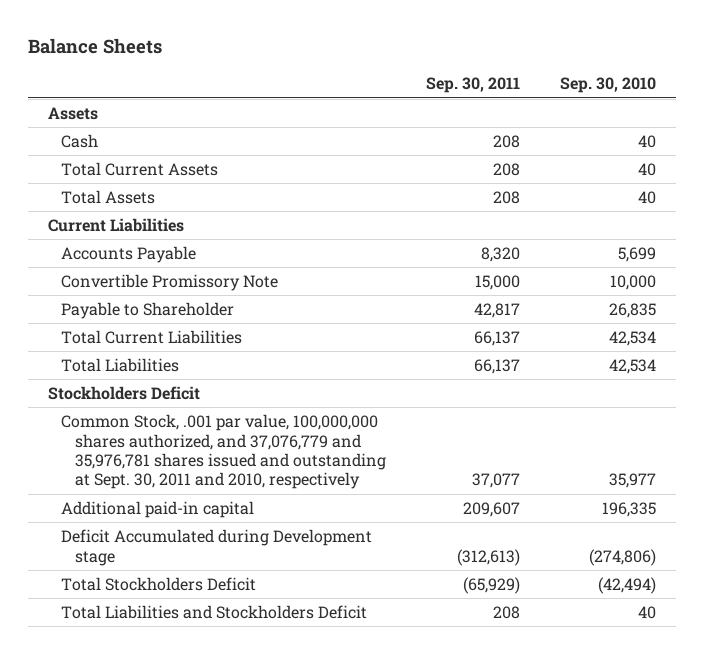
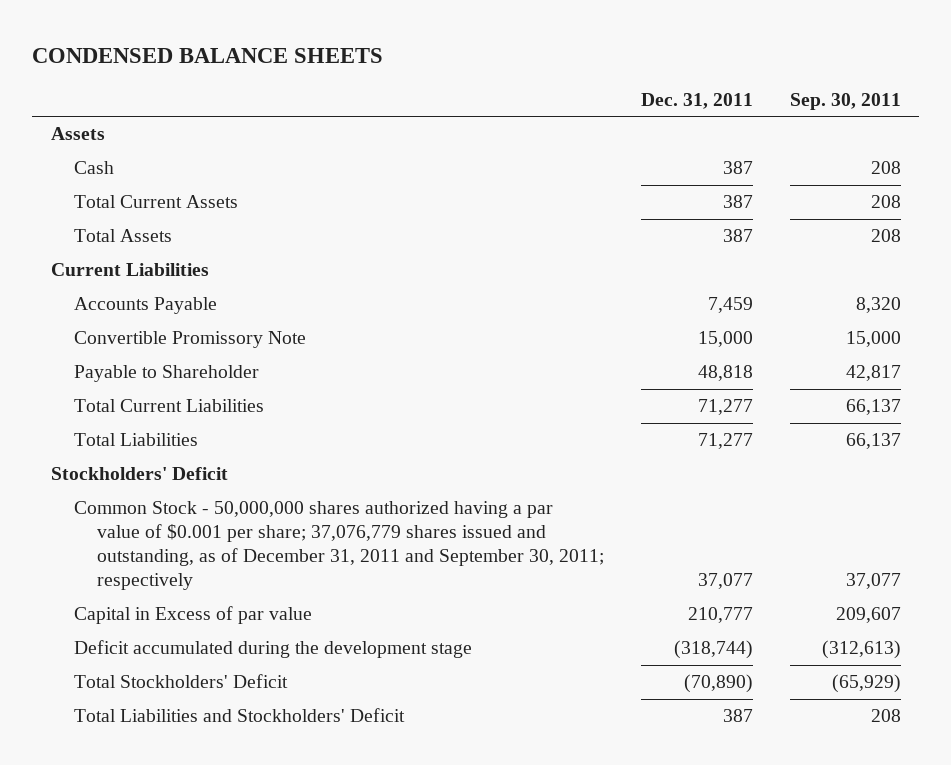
[27,38,162,55] Balance Sheets -> [32,47,384,63] CONDENSED BALANCE SHEETS
[560,77,657,94] Sep. 30, 2010 -> none
none -> [640,92,753,109] Dec. 31, 2011
[48,386,201,401] Stockholders Deficit -> [50,467,228,481] Stockholders' Deficit
[61,414,386,490] Common Stock, .001 par value, 100,000,000 shares authorized, and 37,076,779 and 35,976,781 shares issued and outstanding at Sept. 30, 2011 and 2010, respectively -> [73,501,604,591] Common Stock - 50,000,000 shares authorized having a par value of $0.001 per share; 37,076,779 shares issued and outstanding, as of December 31, 2011 and September 30, 2011; respectively
[61,501,255,519] Additional paid-in capital -> [73,606,312,625] Capital in Excess of par value
[61,529,373,566] Deficit Accumulated during Development stage -> [73,640,472,659] Deficit accumulated during the development stage
[61,577,257,592] Total Stockholders Deficit -> [73,674,288,689] Total Stockholders' Deficit
[61,605,368,620] Total Liabilities and Stockholders Deficit -> [73,708,405,723] Total Liabilities and Stockholders' Deficit

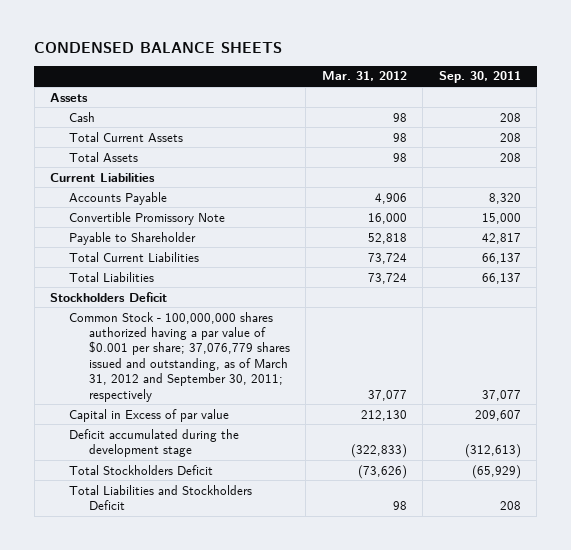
[640,92,753,109] Dec. 31, 2011 -> none
none -> [321,71,407,82] Mar. 31, 2012
[50,467,228,481] Stockholders' Deficit -> [50,291,168,302] Stockholders Deficit
[73,501,604,591] Common Stock - 50,000,000 shares authorized having a par value of $0.001 per share; 37,076,779 shares issued and outstanding, as of December 31, 2011 and September 30, 2011; respectively -> [69,311,290,402] Common Stock - 100,000,000 shares authorized having a par value of $0.001 per share; 37,076,779 shares issued and outstanding, as of March 31, 2012 and September 30, 2011; respectively
[73,674,288,689] Total Stockholders' Deficit -> [69,464,214,475] Total Stockholders Deficit
[73,708,405,723] Total Liabilities and Stockholders' Deficit -> [69,484,253,510] Total Liabilities and Stockholders Deficit

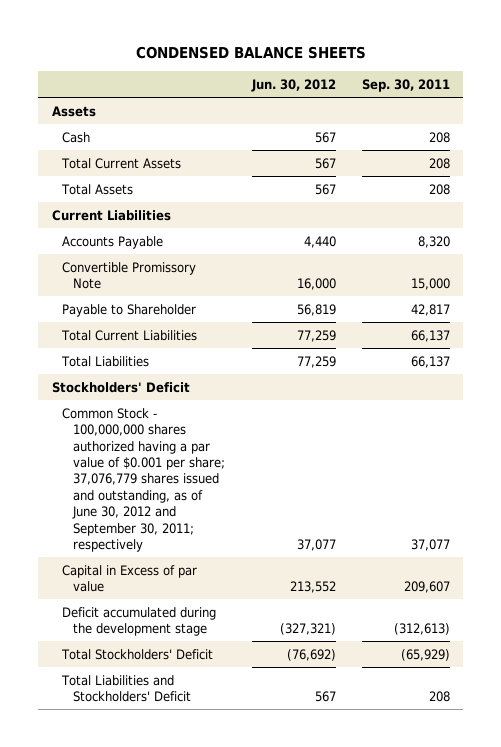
[321,71,407,82] Mar. 31, 2012 -> none
none -> [250,78,336,92] Jun. 30, 2012
[50,291,168,302] Stockholders Deficit -> [51,381,190,393] Stockholders' Deficit
[69,311,290,402] Common Stock - 100,000,000 shares authorized having a par value of $0.001 per share; 37,076,779 shares issued and outstanding, as of March 31, 2012 and September 30, 2011; respectively -> [62,407,226,553] Common Stock - 100,000,000 shares authorized having a par value of $0.001 per share; 37,076,779 shares issued and outstanding, as of June 30, 2012 and September 30, 2011; respectively
[69,464,214,475] Total Stockholders Deficit -> [61,648,214,660] Total Stockholders' Deficit
[69,484,253,510] Total Liabilities and Stockholders Deficit -> [61,674,192,703] Total Liabilities and Stockholders' Deficit

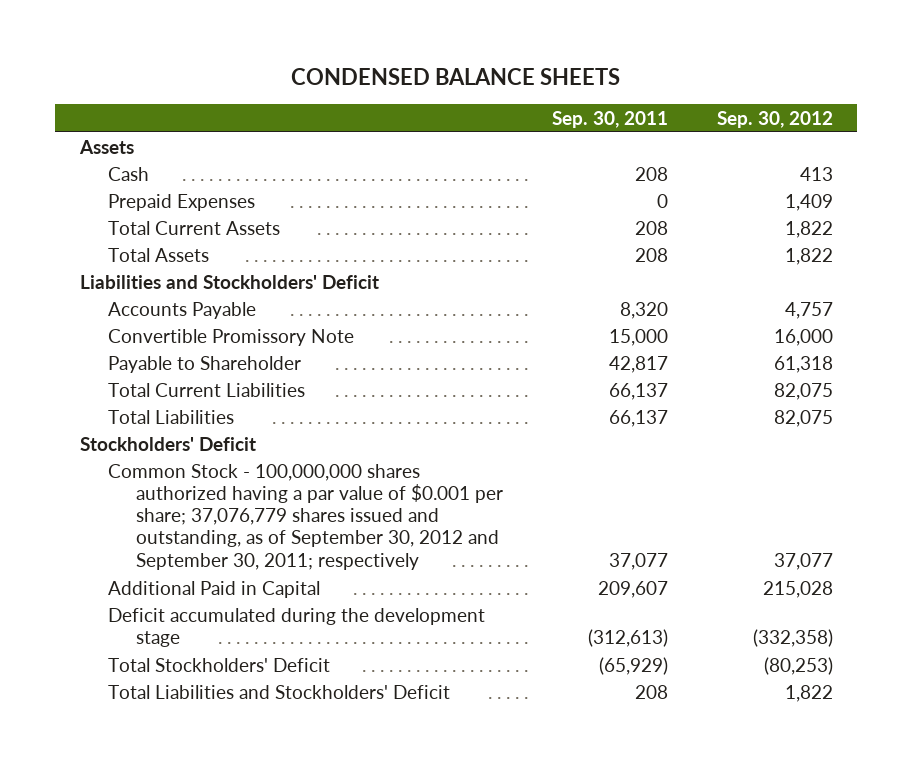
[250,78,336,92] Jun. 30, 2012 -> none
none -> [717,110,834,128] Sep. 30, 2012
none -> [107,193,255,211] Prepaid Expenses
[51,209,171,221] Current Liabilities -> none
none -> [79,274,379,289] Liabilities and Stockholders' Deficit
[62,407,226,553] Common Stock - 100,000,000 shares authorized having a par value of $0.001 per share; 37,076,779 shares issued and outstanding, as of June 30, 2012 and September 30, 2011; respectively -> [107,463,504,570] Common Stock - 100,000,000 shares authorized having a par value of $0.001 per share; 37,076,779 shares issued and outstanding, as of September 30, 2012 and September 30, 2011; respectively
[62,564,198,593] Capital in Excess of par value -> [107,580,320,598] Additional Paid in Capital

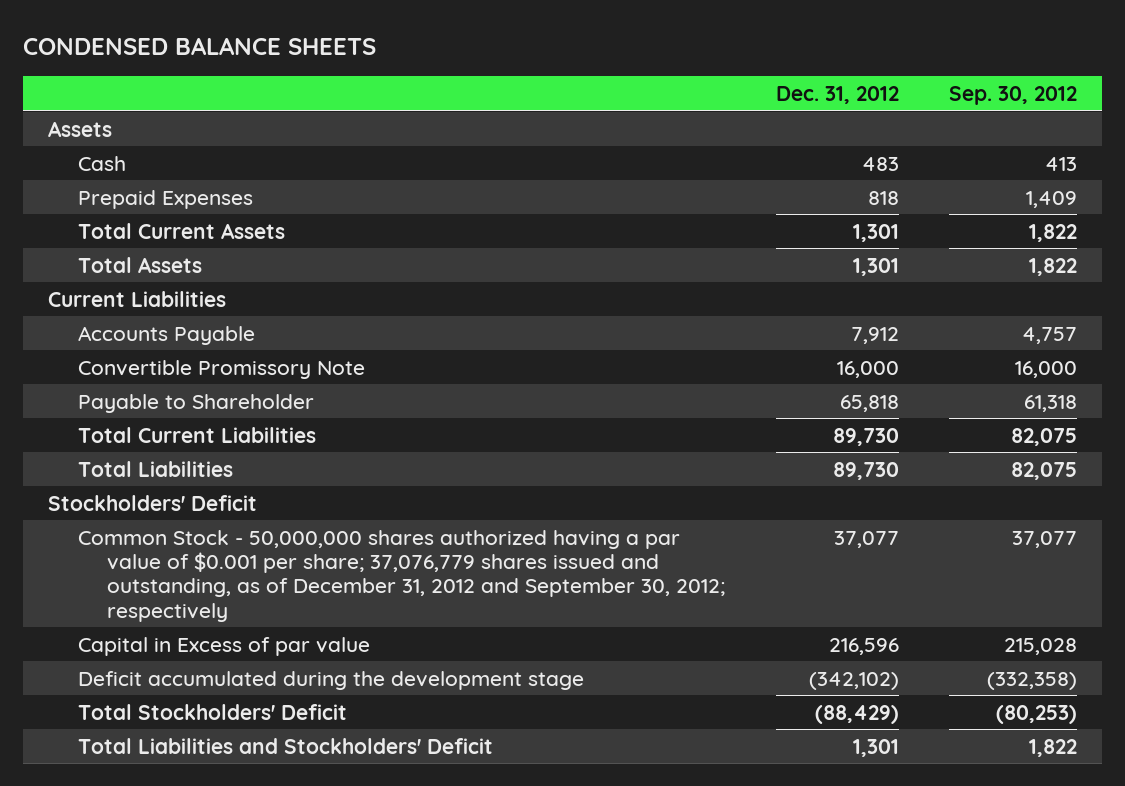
[552,110,669,128] Sep. 30, 2011 -> none
none -> [775,85,899,104] Dec. 31, 2012
[79,274,379,289] Liabilities and Stockholders' Deficit -> none
none -> [48,290,227,307] Current Liabilities
[107,463,504,570] Common Stock - 100,000,000 shares authorized having a par value of $0.001 per share; 37,076,779 shares issued and outstanding, as of September 30, 2012 and September 30, 2011; respectively -> [77,529,726,622] Common Stock - 50,000,000 shares authorized having a par value of $0.001 per share; 37,076,779 shares issued and outstanding, as of December 31, 2012 and September 30, 2012; respectively
[107,580,320,598] Additional Paid in Capital -> [77,636,370,656] Capital in Excess of par value

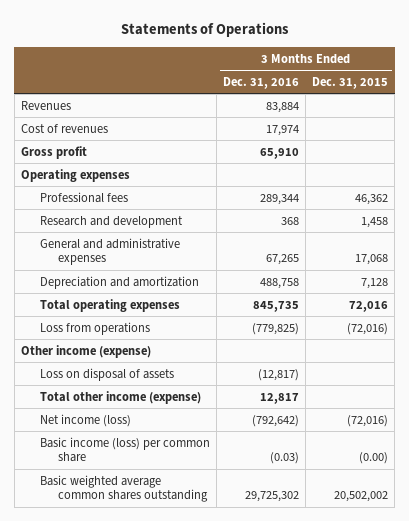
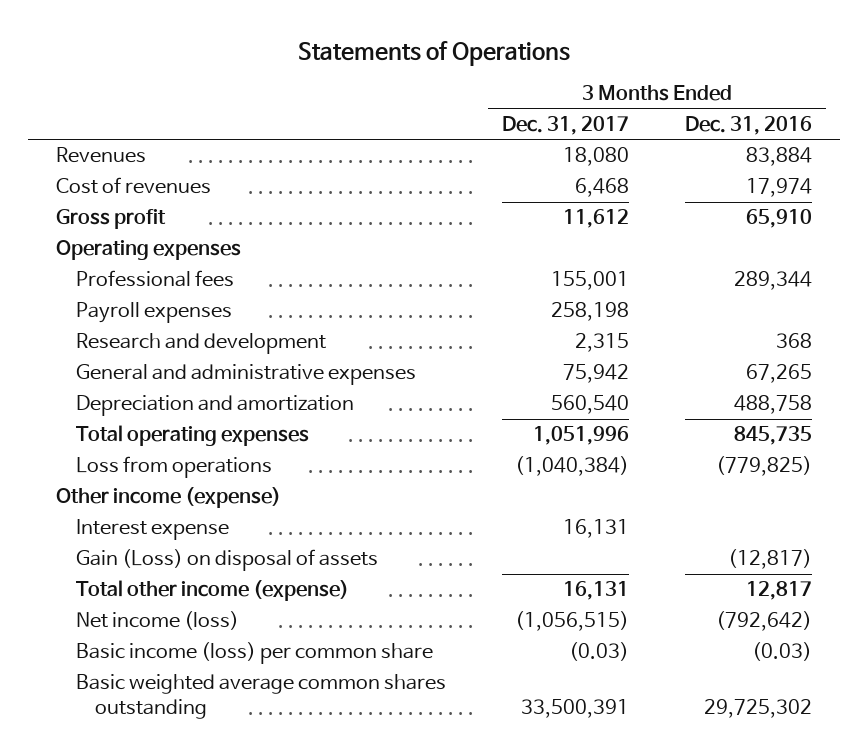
[312,76,389,89] Dec. 31, 2015 -> none
none -> [501,115,629,135] Dec. 31, 2017
none -> [75,302,232,324] Payroll expenses
none -> [75,519,229,541] Interest expense
[39,367,174,381] Loss on disposal of assets -> [75,549,378,572] Gain (Loss) on disposal of assets

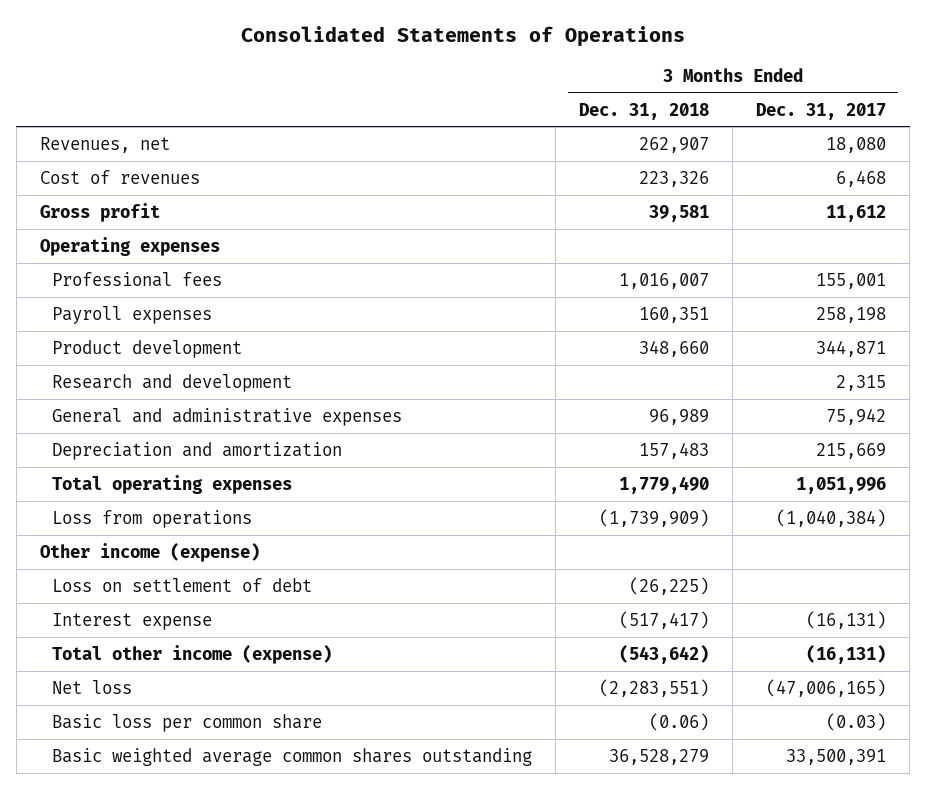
[298,40,571,66] Statements of Operations -> [240,26,685,48] Consolidated Statements of Operations
[685,115,813,135] Dec. 31, 2016 -> none
none -> [579,102,710,120] Dec. 31, 2018
[56,147,147,164] Revenues -> [39,136,170,153] Revenues, net
none -> [52,339,243,358] Product development
[550,395,629,415] 560,540 -> [816,442,887,459] 215,669
[75,549,378,572] Gain (Loss) on disposal of assets -> none
none -> [52,577,313,592] Loss on settlement of debt
[562,519,629,539] 16,131 -> [806,610,887,629] (16,131)
[562,581,629,601] 16,131 -> [806,644,887,664] (16,131)
[75,611,239,631] Net income (loss) -> [52,679,133,694] Net loss
[514,611,629,632] (1,056,515) -> [766,678,887,697] (47,006,165)
[75,642,433,665] Basic income (loss) per common share -> [52,713,323,732] Basic loss per common share

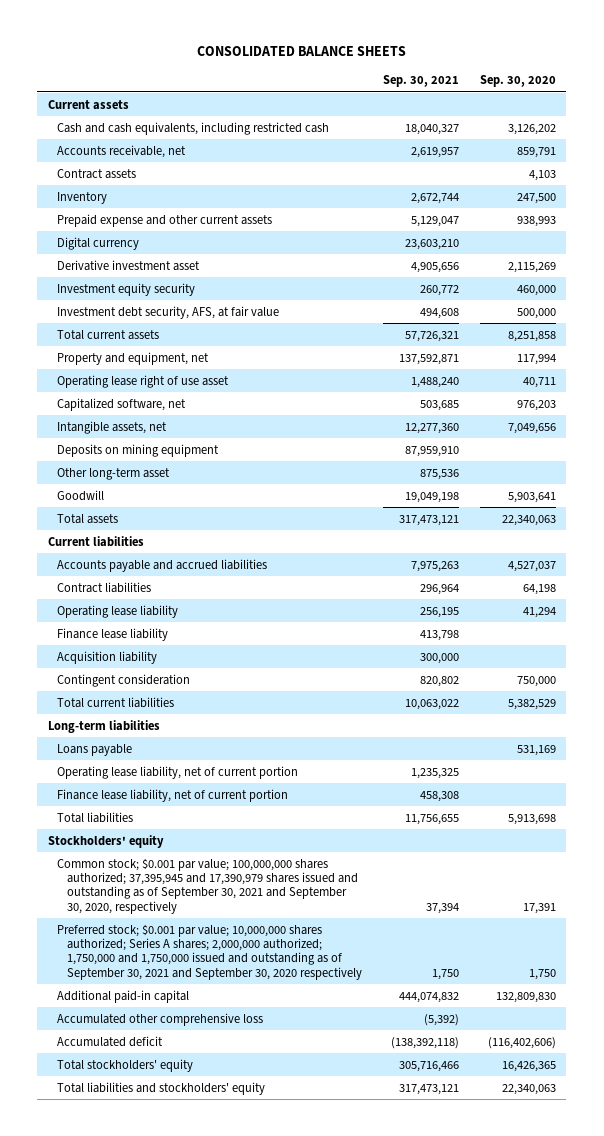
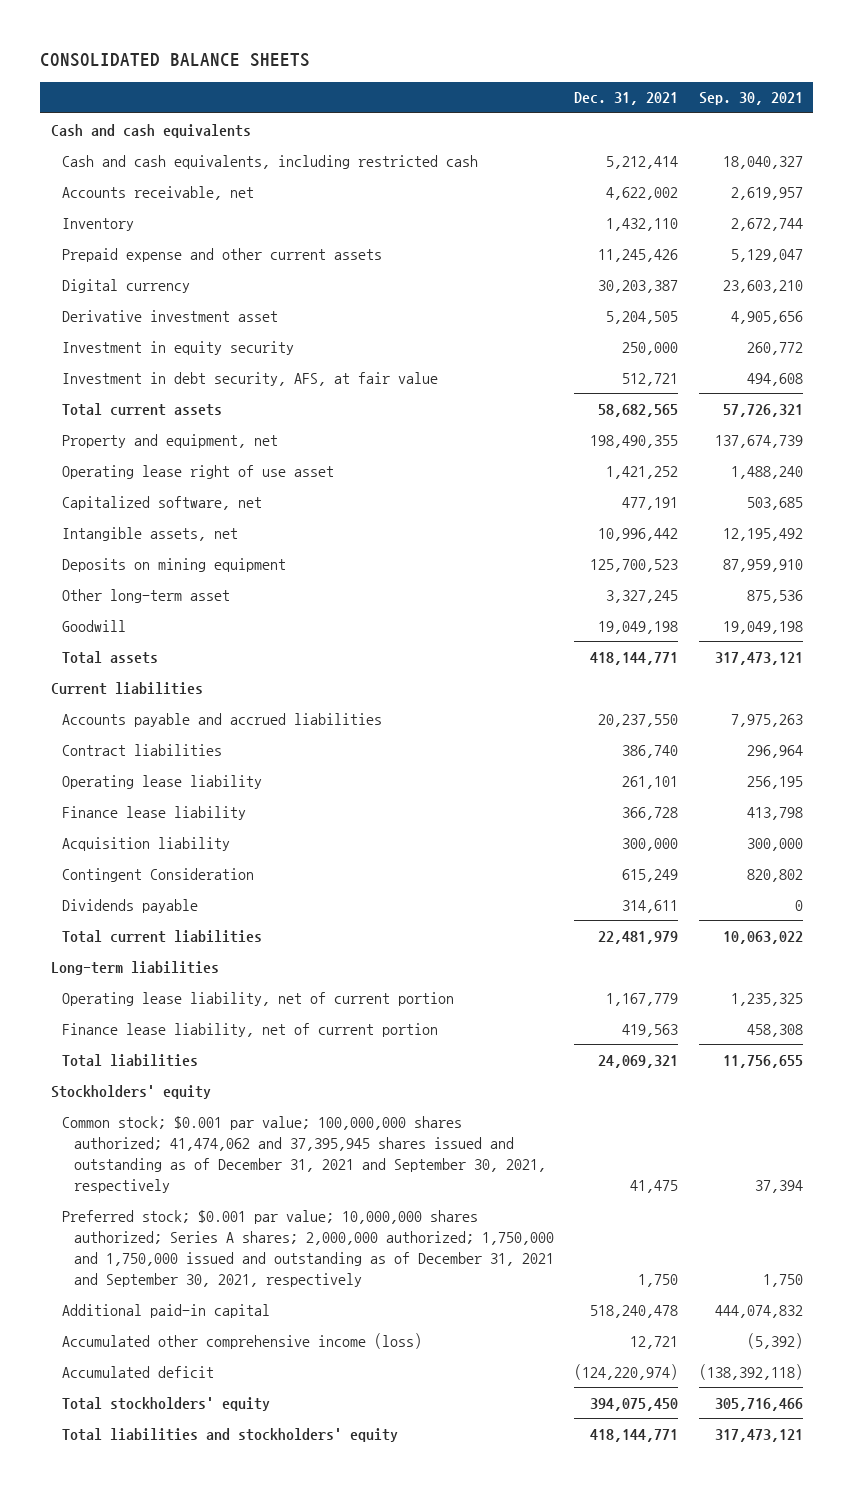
[479,75,556,88] Sep. 30, 2020 -> none
none -> [574,92,679,106] Dec. 31, 2021
[47,99,129,110] Current assets -> none
none -> [50,123,251,138] Cash and cash equivalents
[57,168,137,179] Contract assets -> none
[57,282,196,296] Investment equity security -> [62,340,295,355] Investment in equity security
[57,305,280,319] Investment debt security, AFS, at fair value -> [62,371,439,386] Investment in debt security, AFS, at fair value
[398,353,459,365] 137,592,871 -> [715,434,804,448] 137,674,739
[404,422,459,434] 12,277,360 -> [723,527,804,541] 12,195,492
[57,673,191,687] Contingent consideration -> [62,867,255,882] Contingent Consideration
none -> [62,898,199,913] Dividends payable
[57,743,133,756] Loans payable -> none
[57,857,358,914] Common stock; $0.001 par value; 100,000,000 shares authorized; 37,395,945 and 17,390,979 shares issued and outstanding as of September 30, 2021 and September 30, 2020, respectively -> [62,1115,546,1193] Common stock; $0.001 par value; 100,000,000 shares authorized; 41,474,062 and 37,395,945 shares issued and outstanding as of December 31, 2021 and September 30, 2021, respectively
[57,923,362,980] Preferred stock; $0.001 par value; 10,000,000 shares authorized; Series A shares; 2,000,000 authorized; 1,750,000 and 1,750,000 issued and outstanding as of September 30, 2021 and September 30, 2020 respectively -> [62,1209,554,1287] Preferred stock; $0.001 par value; 10,000,000 shares authorized; Series A shares; 2,000,000 authorized; 1,750,000 and 1,750,000 issued and outstanding as of December 31, 2021 and September 30, 2021, respectively
[57,1012,264,1026] Accumulated other comprehensive loss -> [62,1332,423,1349] Accumulated other comprehensive income (loss)

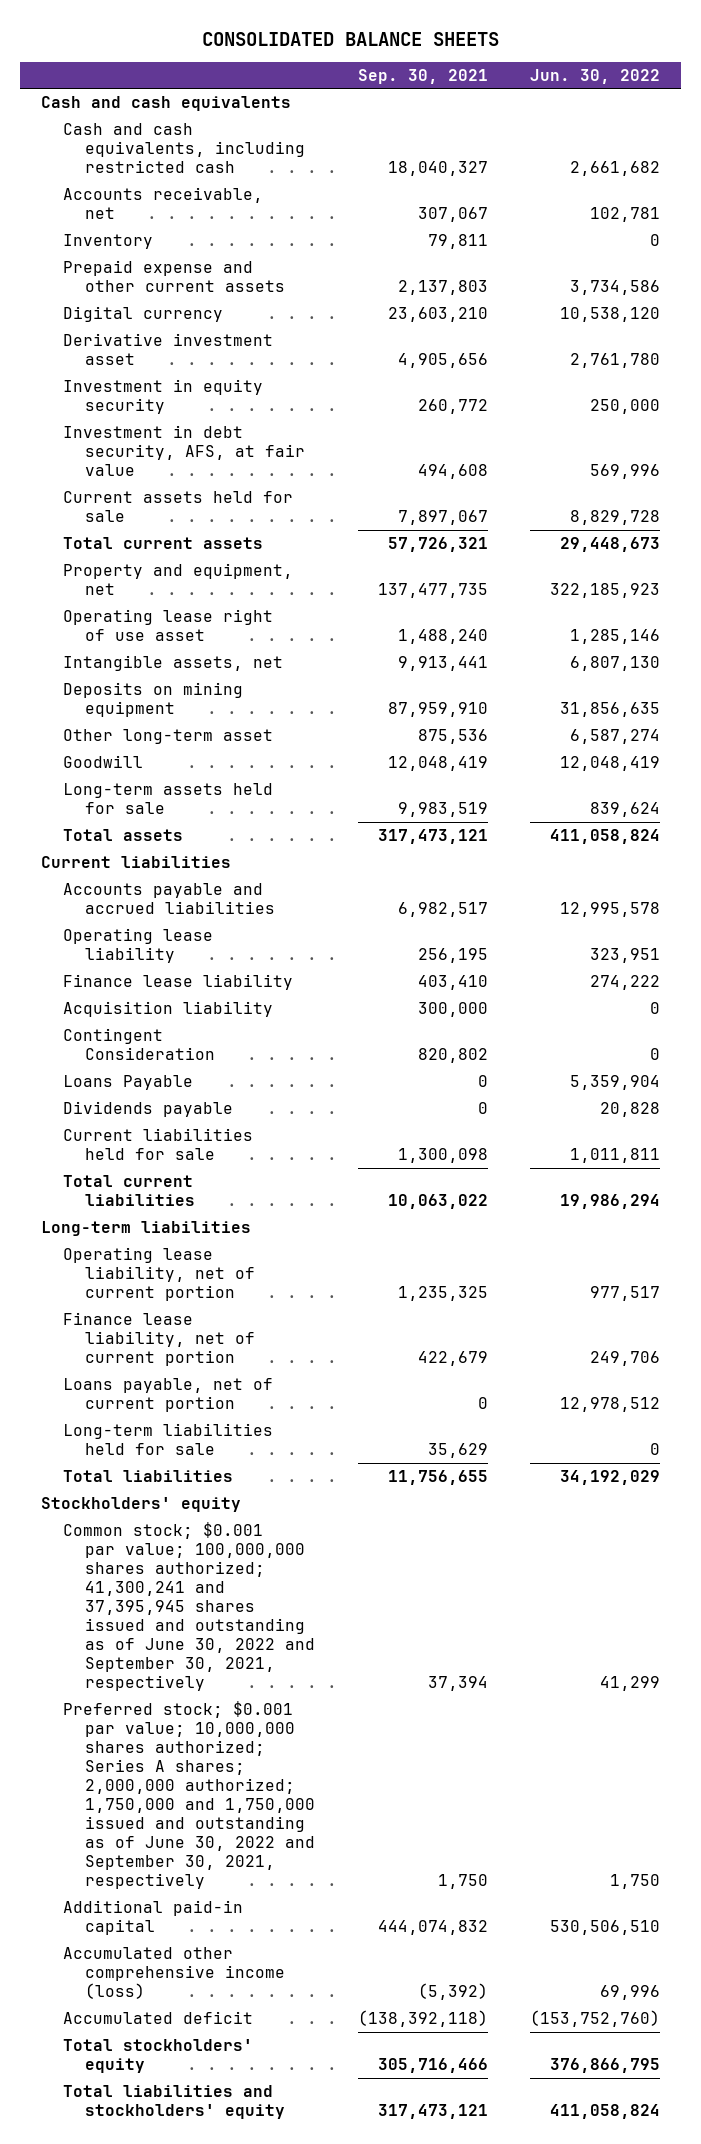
[574,92,679,106] Dec. 31, 2021 -> none
none -> [529,68,660,84] Jun. 30, 2022
[731,186,804,200] 2,619,957 -> [417,207,488,223] 307,067
[731,217,804,231] 2,672,744 -> [427,234,488,250] 79,811
[731,248,804,262] 5,129,047 -> [397,280,488,296] 2,137,803
none -> [63,491,294,523] Current assets held for sale
[715,434,804,448] 137,674,739 -> [377,583,488,599] 137,477,735
[62,495,263,510] Capitalized software, net -> none
[723,527,804,541] 12,195,492 -> [397,656,488,672] 9,913,441
[723,620,804,634] 19,049,198 -> [387,756,488,772] 12,048,419
none -> [63,783,274,815] Long-term assets held for sale
[62,743,223,756] Contract liabilities -> none
[731,713,804,727] 7,975,263 -> [397,902,488,918] 6,982,517
[747,806,804,820] 413,798 -> [417,975,488,991] 403,410
none -> [63,1075,194,1091] Loans Payable
none -> [63,1128,254,1161] Current liabilities held for sale
[747,1023,804,1037] 458,308 -> [417,1351,488,1367] 422,679
none -> [63,1378,274,1413] Loans payable, net of current portion
none -> [63,1423,274,1456] Long-term liabilities held for sale
[62,1115,546,1193] Common stock; $0.001 par value; 100,000,000 shares authorized; 41,474,062 and 37,395,945 shares issued and outstanding as of December 31, 2021 and September 30, 2021, respectively -> [63,1522,316,1692] Common stock; $0.001 par value; 100,000,000 shares authorized; 41,300,241 and 37,395,945 shares issued and outstanding as of June 30, 2022 and September 30, 2021, respectively
[62,1209,554,1287] Preferred stock; $0.001 par value; 10,000,000 shares authorized; Series A shares; 2,000,000 authorized; 1,750,000 and 1,750,000 issued and outstanding as of December 31, 2021 and September 30, 2021, respectively -> [63,1701,316,1890] Preferred stock; $0.001 par value; 10,000,000 shares authorized; Series A shares; 2,000,000 authorized; 1,750,000 and 1,750,000 issued and outstanding as of June 30, 2022 and September 30, 2021, respectively

